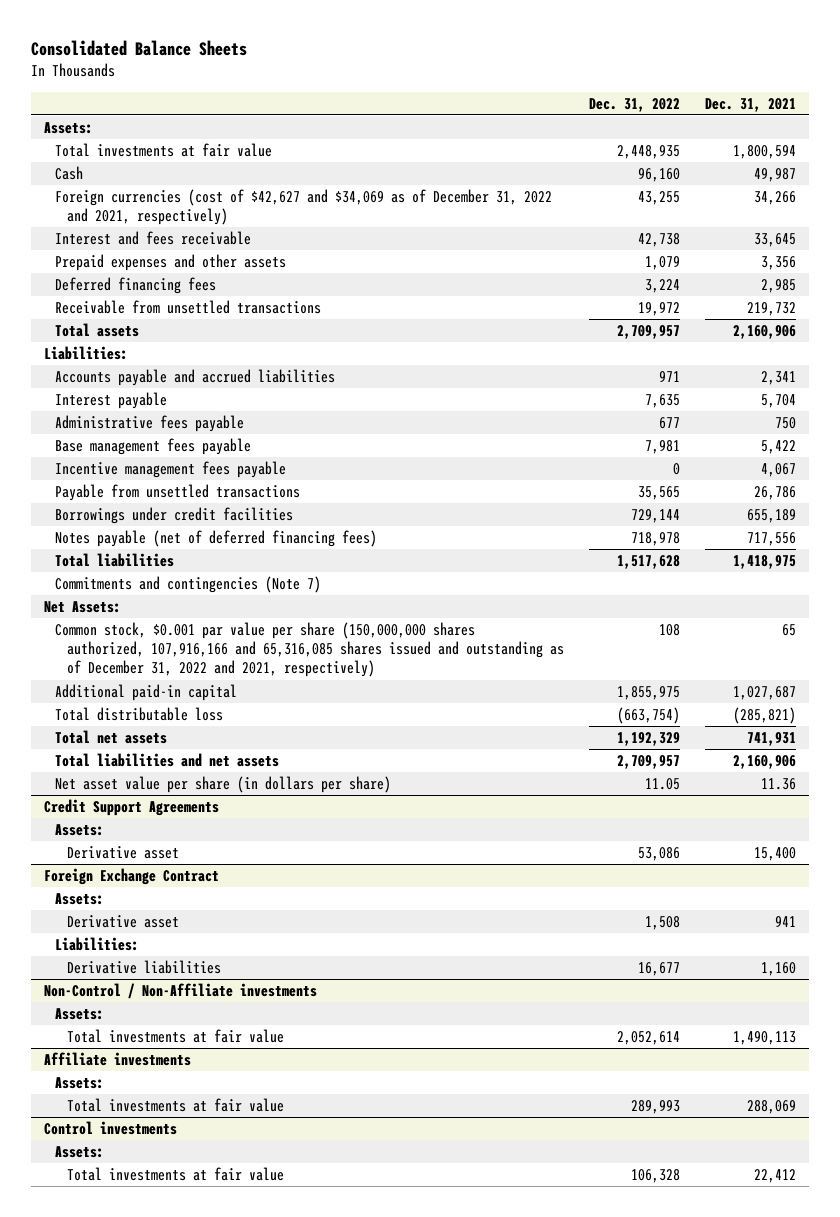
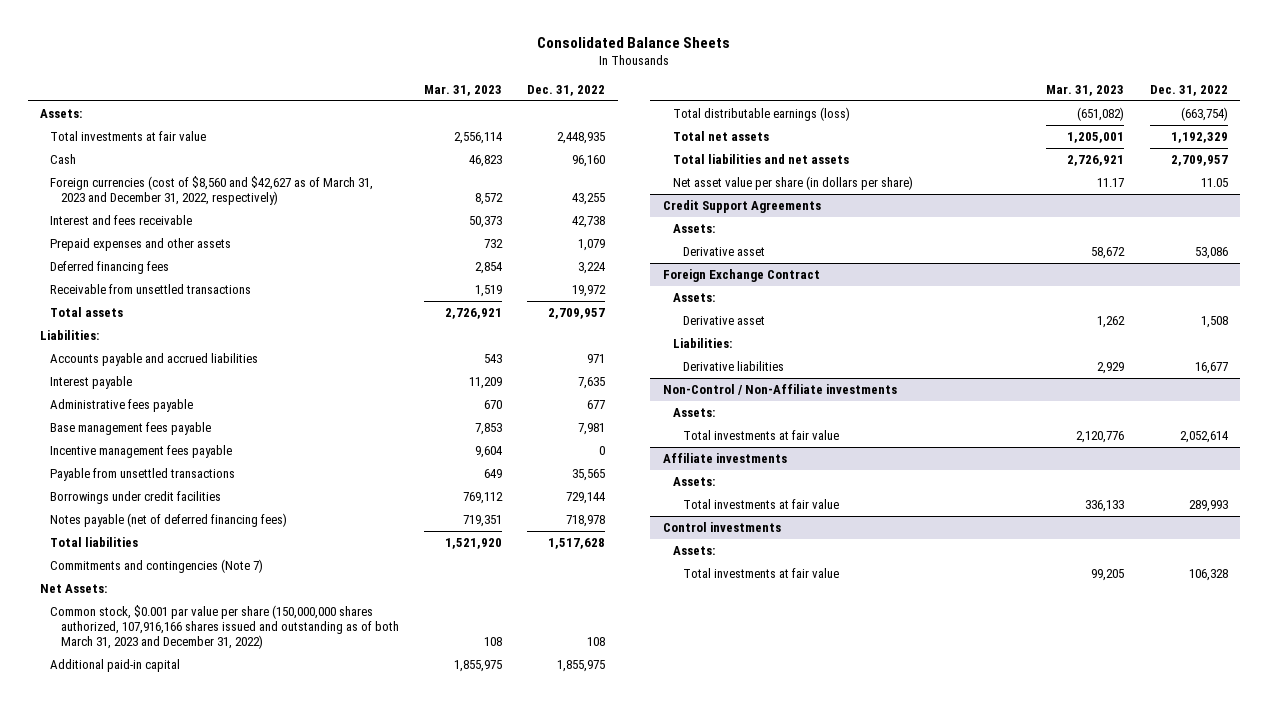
[705,97,797,112] Dec. 31, 2021 -> none
none -> [423,84,502,96] Mar. 31, 2023
[55,189,553,226] Foreign currencies (cost of $42,627 and $34,069 as of December 31, 2022 and 2021, respectively) -> [50,175,374,206] Foreign currencies (cost of $8,560 and $42,627 as of March 31, 2023 and December 31, 2022, respectively)
[55,622,564,678] Common stock, $0.001 par value per share (150,000,000 shares authorized, 107,916,166 and 65,316,085 shares issued and outstanding as of December 31, 2022 and 2021, respectively) -> [50,604,399,650] Common stock, $0.001 par value per share (150,000,000 shares authorized, 107,916,166 shares issued and outstanding as of both March 31, 2023 and December 31, 2022)
[55,707,224,722] Total distributable loss -> [672,106,850,121] Total distributable earnings (loss)

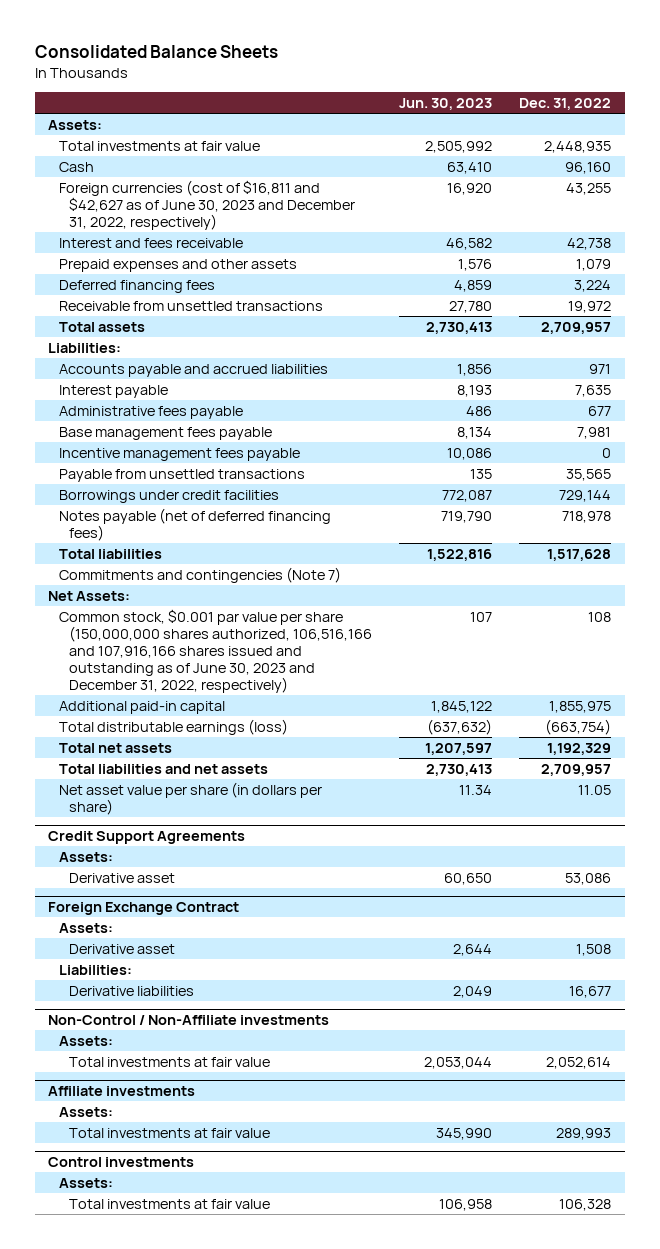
[423,84,502,96] Mar. 31, 2023 -> none
none -> [399,98,493,111] Jun. 30, 2023
[50,175,374,206] Foreign currencies (cost of $8,560 and $42,627 as of March 31, 2023 and December 31, 2022, respectively) -> [58,179,356,230] Foreign currencies (cost of $16,811 and $42,627 as of June 30, 2023 and December 31, 2022, respectively)
[50,604,399,650] Common stock, $0.001 par value per share (150,000,000 shares authorized, 107,916,166 shares issued and outstanding as of both March 31, 2023 and December 31, 2022) -> [58,608,373,693] Common stock, $0.001 par value per share (150,000,000 shares authorized, 106,516,166 and 107,916,166 shares issued and outstanding as of June 30, 2023 and December 31, 2022, respectively)

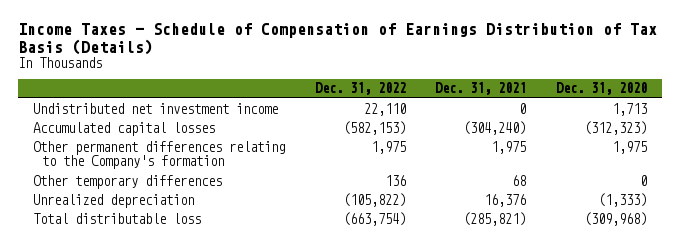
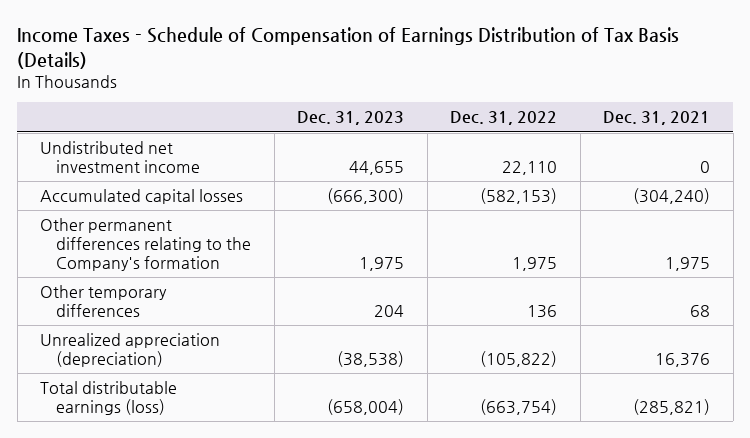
[555,82,647,96] Dec. 31, 2020 -> none
none -> [297,111,405,126] Dec. 31, 2023
[33,193,195,208] Unrealized depreciation -> [40,333,221,368] Unrealized appreciation (depreciation)
[33,212,202,224] Total distributable loss -> [40,381,178,416] Total distributable earnings (loss)

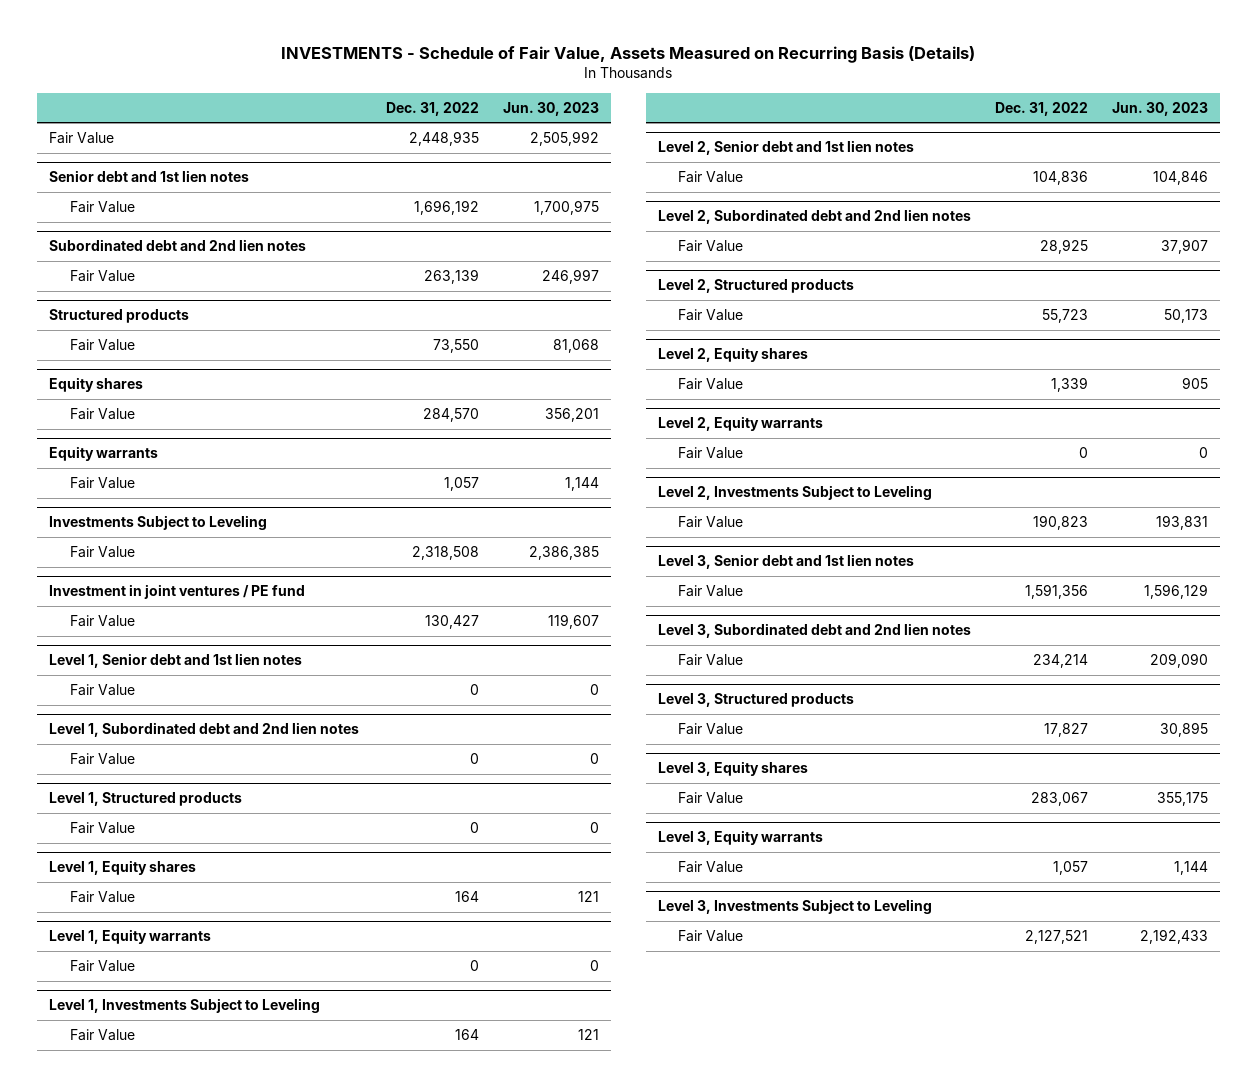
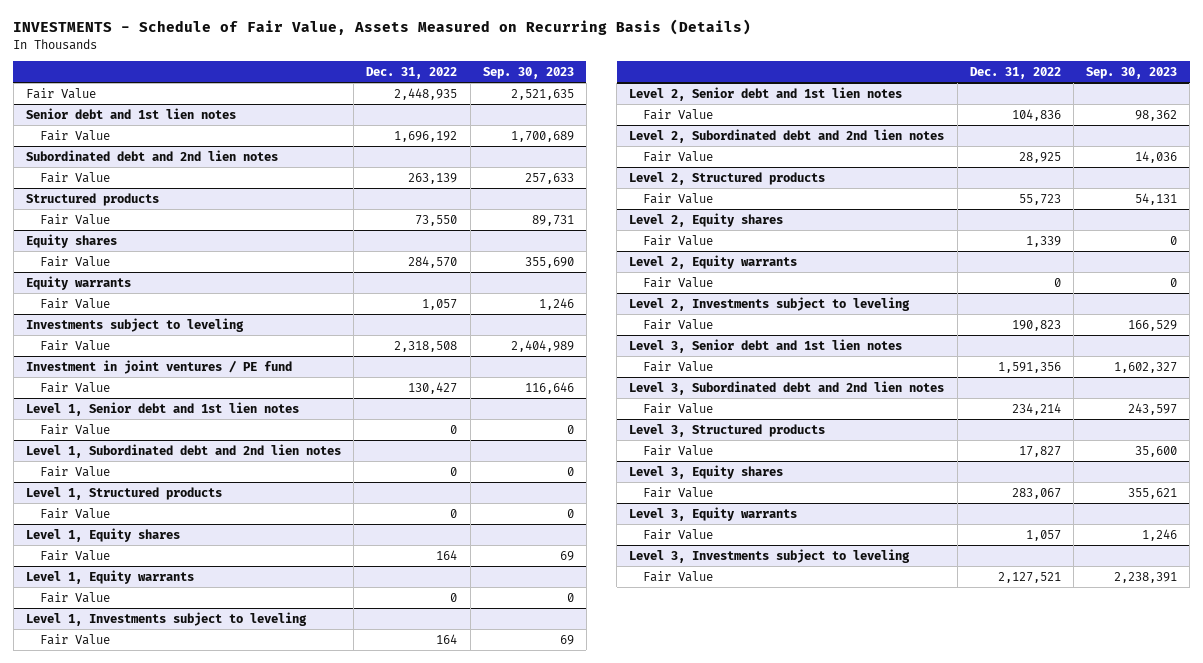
[502,101,599,116] Jun. 30, 2023 -> none
none -> [482,66,574,79] Sep. 30, 2023
[49,515,268,531] Investments Subject to Leveling -> [26,317,245,332] Investments subject to leveling
[49,998,321,1014] Level 1, Investments Subject to Leveling -> [26,611,308,626] Level 1, Investments subject to leveling
[658,485,933,501] Level 2, Investments Subject to Leveling -> [629,296,911,311] Level 2, Investments subject to leveling
[658,899,933,915] Level 3, Investments Subject to Leveling -> [629,548,911,563] Level 3, Investments subject to leveling

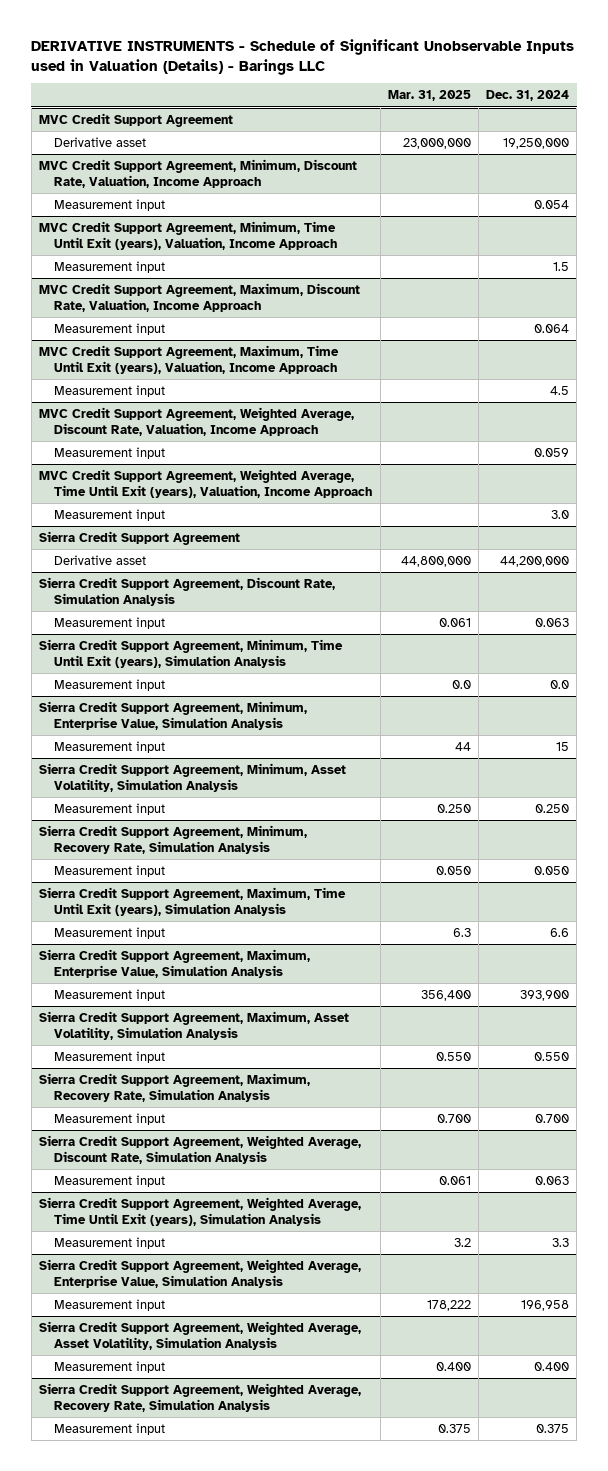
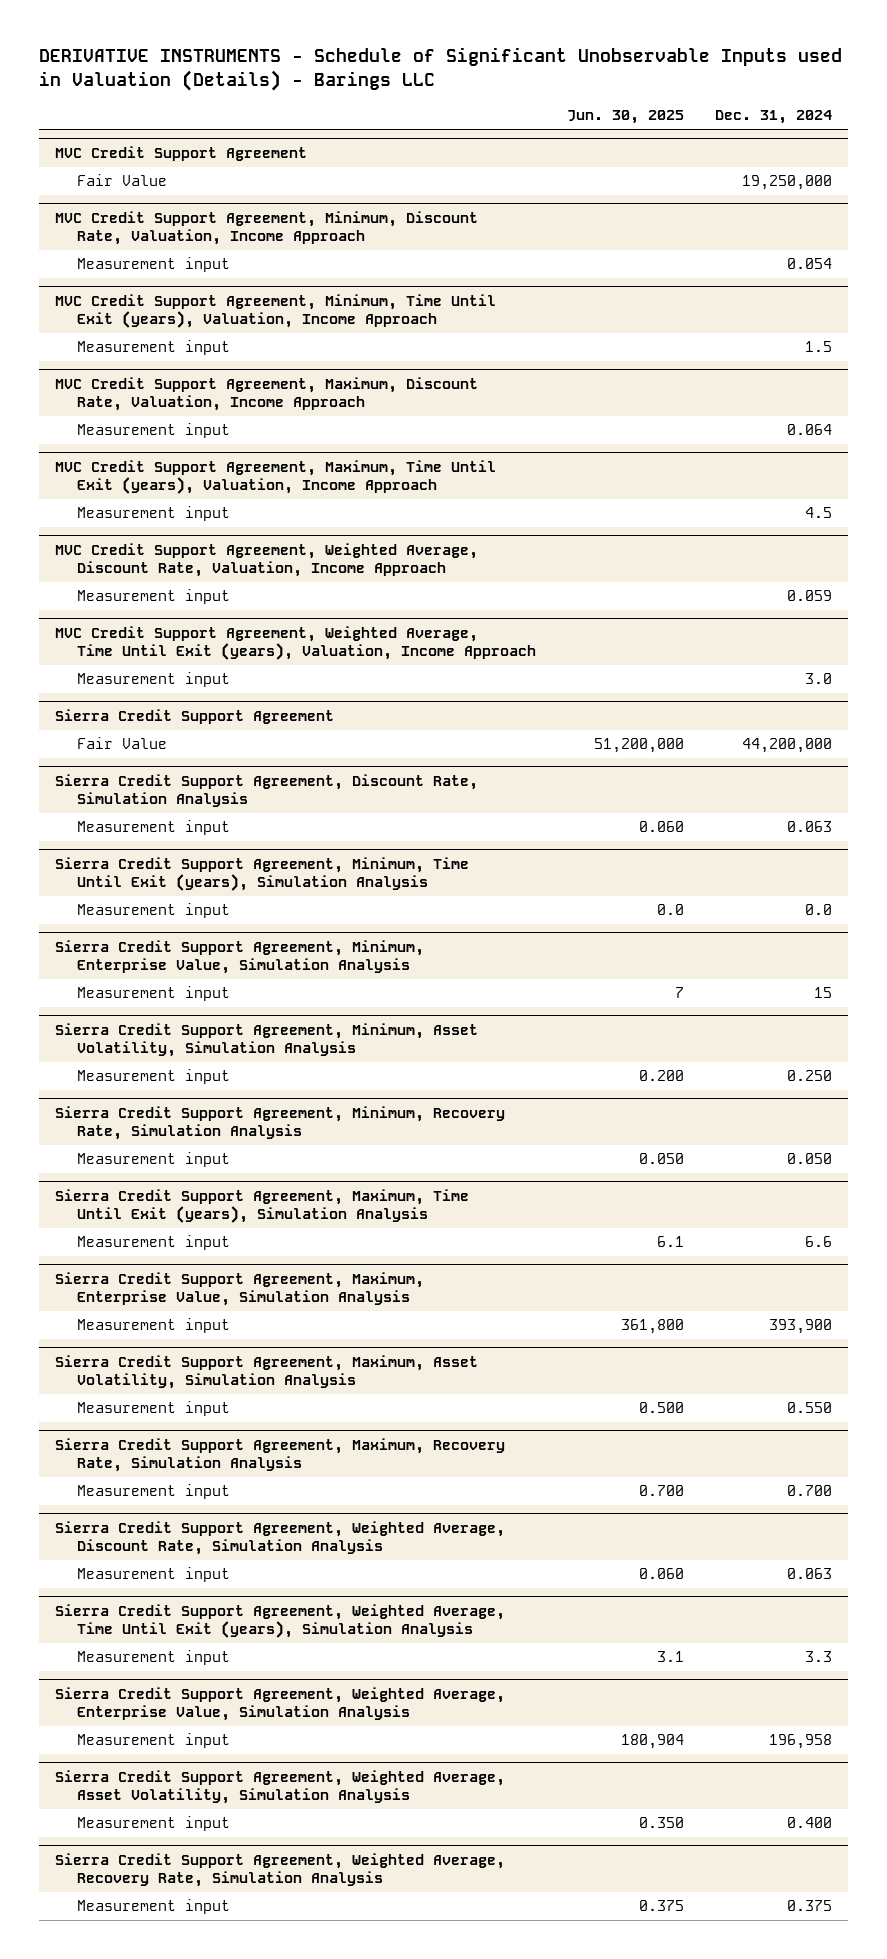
[387,90,471,102] Mar. 31, 2025 -> none
none -> [567,110,685,125] Jun. 30, 2025
[54,136,147,147] Derivative asset -> [77,174,168,187] Fair Value
[54,554,147,565] Derivative asset -> [77,737,168,750] Fair Value

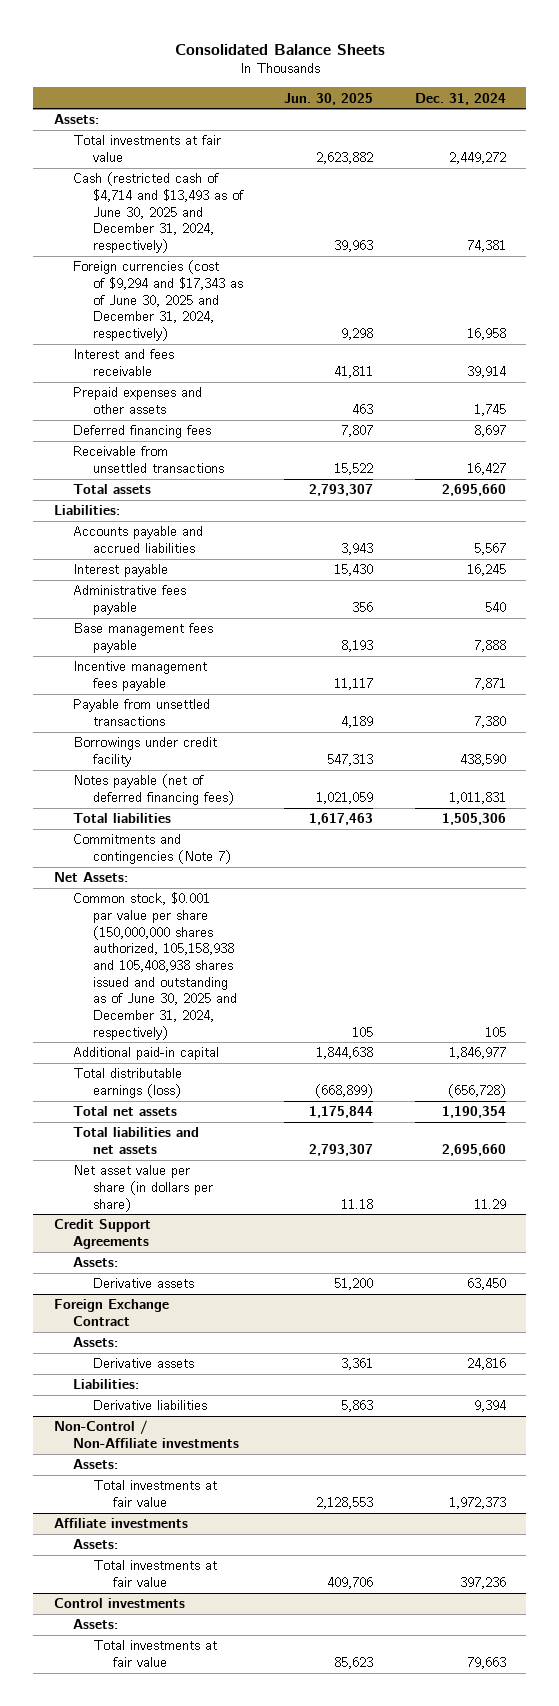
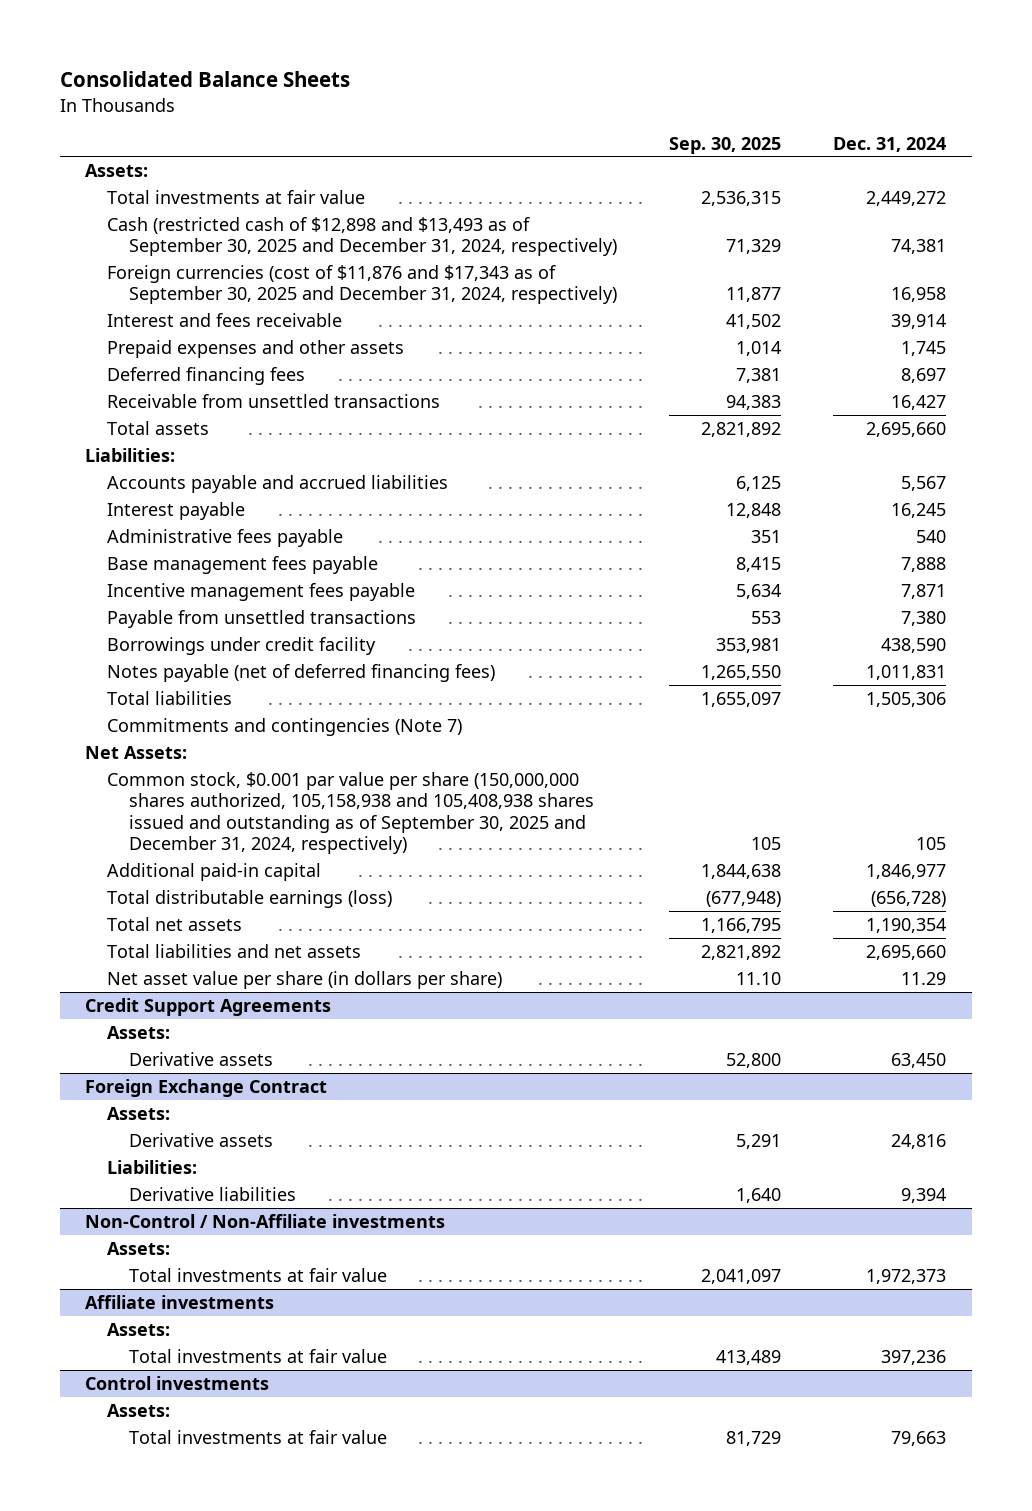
[284,92,374,105] Jun. 30, 2025 -> none
none -> [669,136,782,154] Sep. 30, 2025
[73,172,245,254] Cash (restricted cash of $4,714 and $13,493 as of June 30, 2025 and December 31, 2024, respectively) -> [107,216,618,257] Cash (restricted cash of $12,898 and $13,493 as of September 30, 2025 and December 31, 2024, respectively)
[73,260,244,342] Foreign currencies (cost of $9,294 and $17,343 as of June 30, 2025 and December 31, 2024, respectively) -> [107,264,618,305] Foreign currencies (cost of $11,876 and $17,343 as of September 30, 2025 and December 31, 2024, respectively)
[73,892,238,1040] Common stock, $0.001 par value per share (150,000,000 shares authorized, 105,158,938 and 105,408,938 shares issued and outstanding as of June 30, 2025 and December 31, 2024, respectively) -> [107,771,595,854] Common stock, $0.001 par value per share (150,000,000 shares authorized, 105,158,938 and 105,408,938 shares issued and outstanding as of September 30, 2025 and December 31, 2024, respectively)

